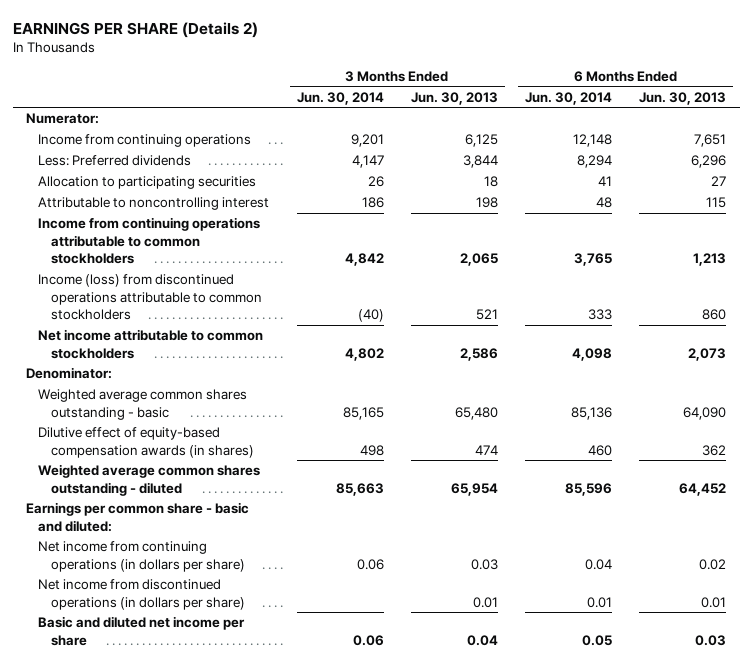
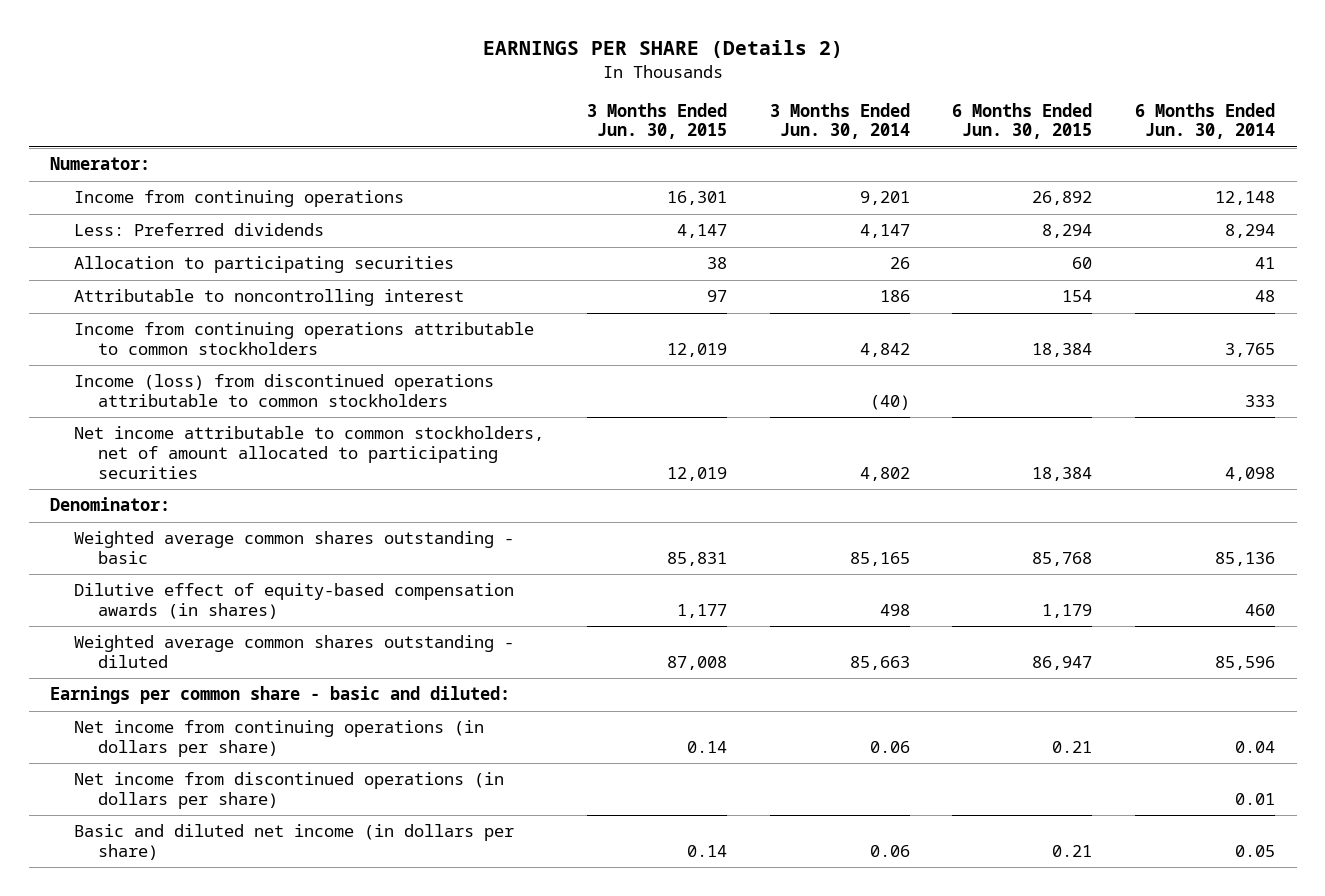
[410,91,498,105] Jun. 30, 2013 -> none
[639,91,727,105] Jun. 30, 2013 -> none
none -> [586,102,727,140] 3 Months Ended Jun. 30, 2015
none -> [952,102,1093,140] 6 Months Ended Jun. 30, 2015
[38,329,264,359] Net income attributable to common stockholders -> [73,426,544,479] Net income attributable to common stockholders, net of amount allocated to participating securities
[38,616,246,646] Basic and diluted net income per share -> [73,824,514,861] Basic and diluted net income (in dollars per share)

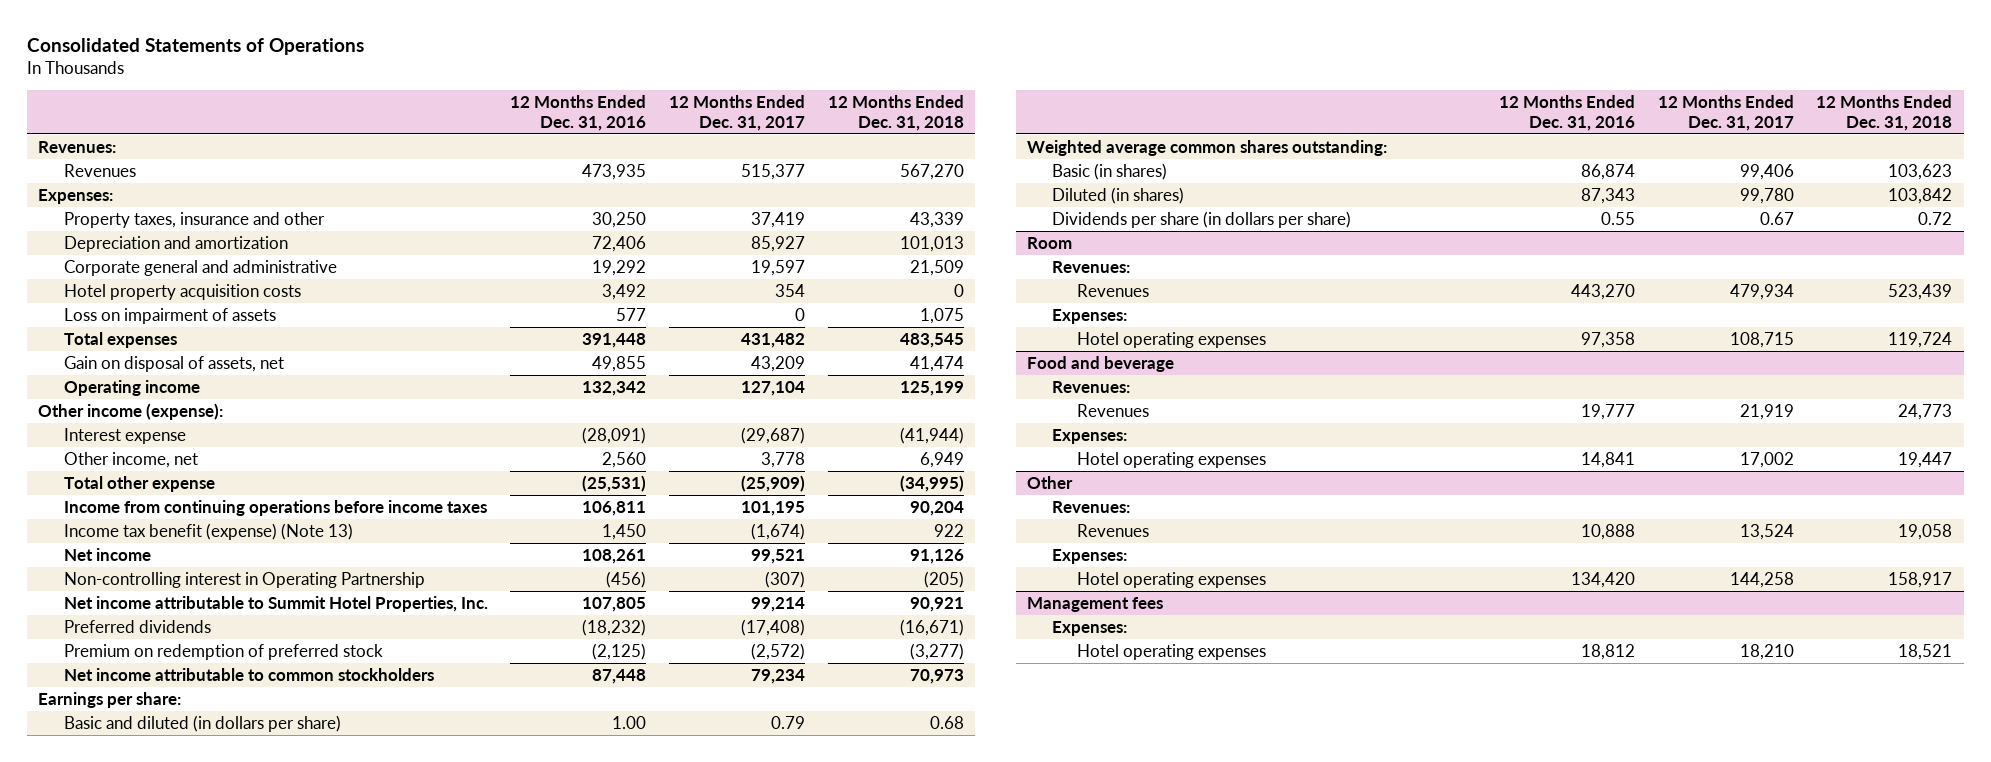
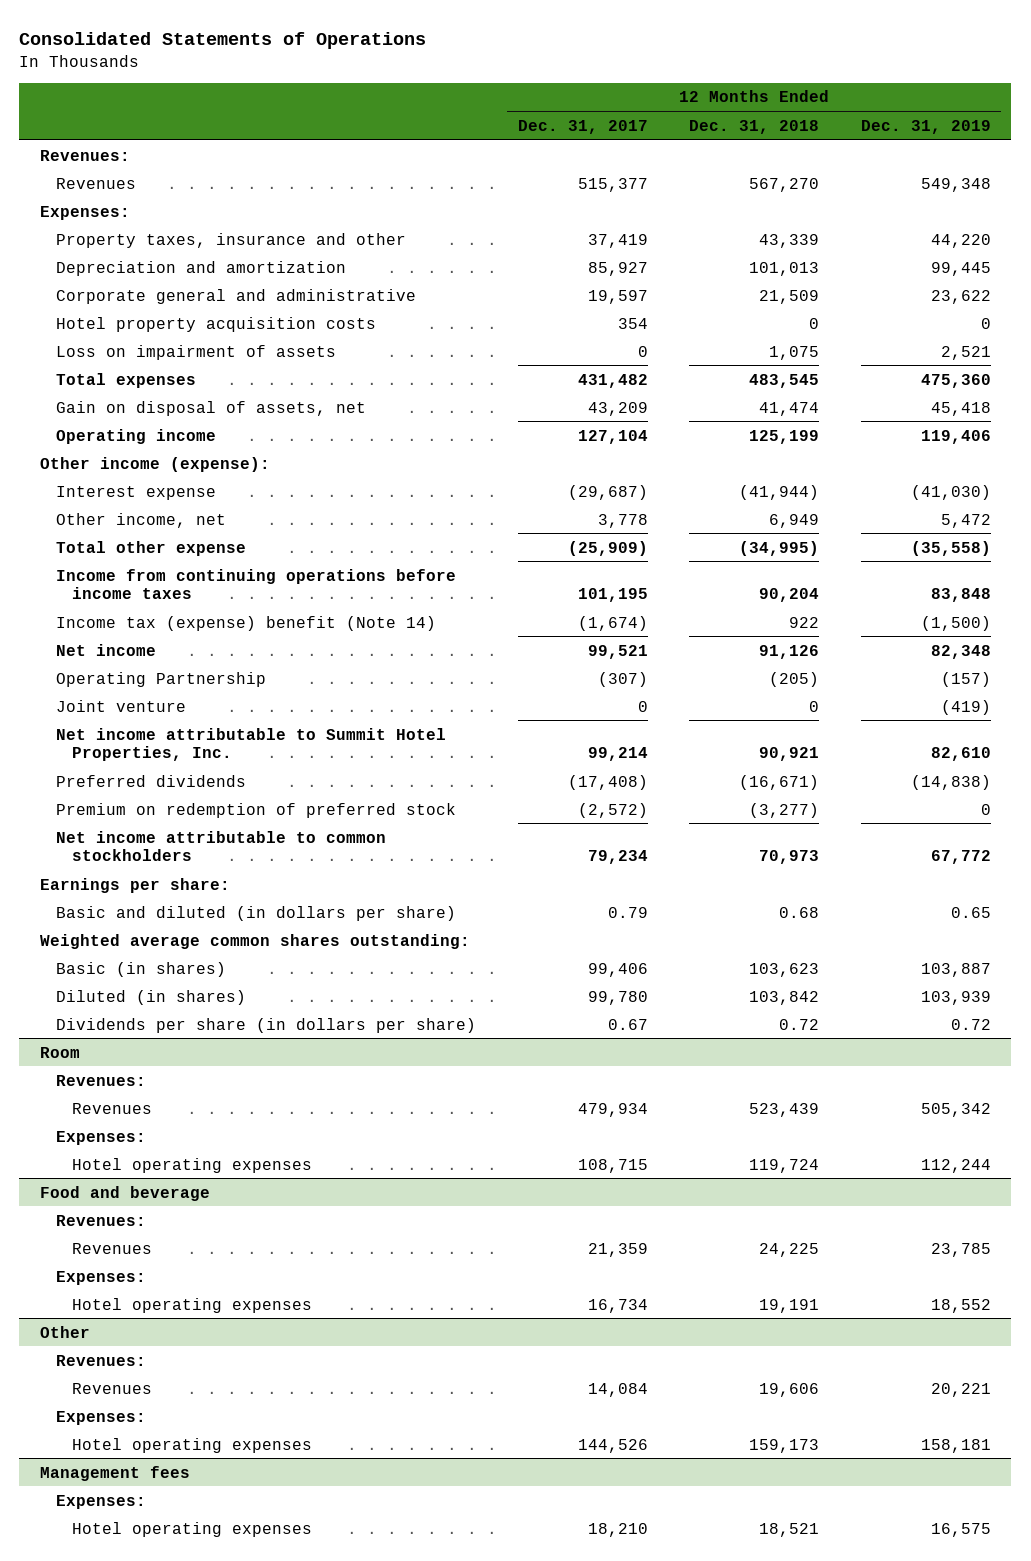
[510,95,647,131] 12 Months Ended Dec. 31, 2016 -> none
none -> [860,119,991,134] Dec. 31, 2019
[63,522,353,540] Income tax benefit (expense) (Note 13) -> [56,615,437,631] Income tax (expense) benefit (Note 14)
[63,571,425,588] Non-controlling interest in Operating Partnership -> [56,671,267,687] Operating Partnership
none -> [56,699,187,712] Joint venture
[1739,403,1794,420] 21,919 -> [587,1242,648,1257] 21,359
[1898,403,1953,420] 24,773 -> [759,1242,820,1257] 24,225
[1739,451,1794,468] 17,002 -> [587,1298,648,1313] 16,734
[1898,451,1953,468] 19,447 -> [759,1298,820,1313] 19,191
[1739,523,1794,540] 13,524 -> [587,1382,648,1397] 14,084
[1898,523,1953,540] 19,058 -> [759,1382,820,1397] 19,606
[1729,571,1794,588] 144,258 -> [577,1438,648,1453] 144,526
[1888,571,1953,588] 158,917 -> [749,1438,820,1453] 159,173

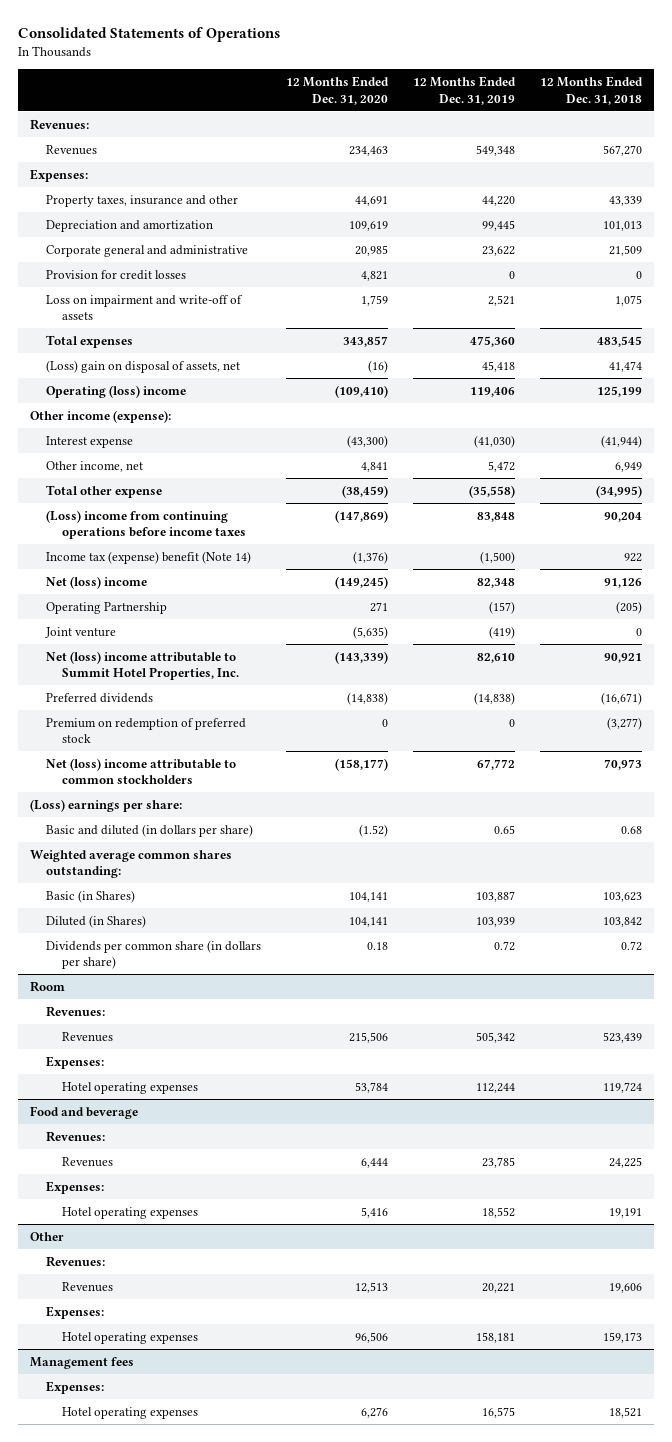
[517,119,648,134] Dec. 31, 2017 -> none
none -> [286,75,390,105] 12 Months Ended Dec. 31, 2020
[56,316,377,332] Hotel property acquisition costs -> none
none -> [46,269,187,280] Provision for credit losses
[56,344,337,360] Loss on impairment of assets -> [46,294,244,321] Loss on impairment and write-off of assets
[56,400,367,416] Gain on disposal of assets, net -> [46,359,241,373] (Loss) gain on disposal of assets, net
[56,428,217,444] Operating income -> [46,384,187,398] Operating (loss) income
[56,568,457,600] Income from continuing operations before income taxes -> [46,509,247,540] (Loss) income from continuing operations before income taxes
[56,643,157,656] Net income -> [46,575,148,589] Net (loss) income
[56,727,447,762] Net income attributable to Summit Hotel Properties, Inc. -> [46,650,240,681] Net (loss) income attributable to Summit Hotel Properties, Inc.
[56,830,387,862] Net income attributable to common stockholders -> [46,757,237,785] Net (loss) income attributable to common stockholders
[40,877,231,893] Earnings per share: -> [30,798,183,812] (Loss) earnings per share:
[56,961,227,977] Basic (in shares) -> [46,889,136,903] Basic (in Shares)
[56,989,247,1005] Diluted (in shares) -> [46,914,147,928] Diluted (in Shares)
[56,1017,477,1033] Dividends per share (in dollars per share) -> [46,939,262,970] Dividends per common share (in dollars per share)

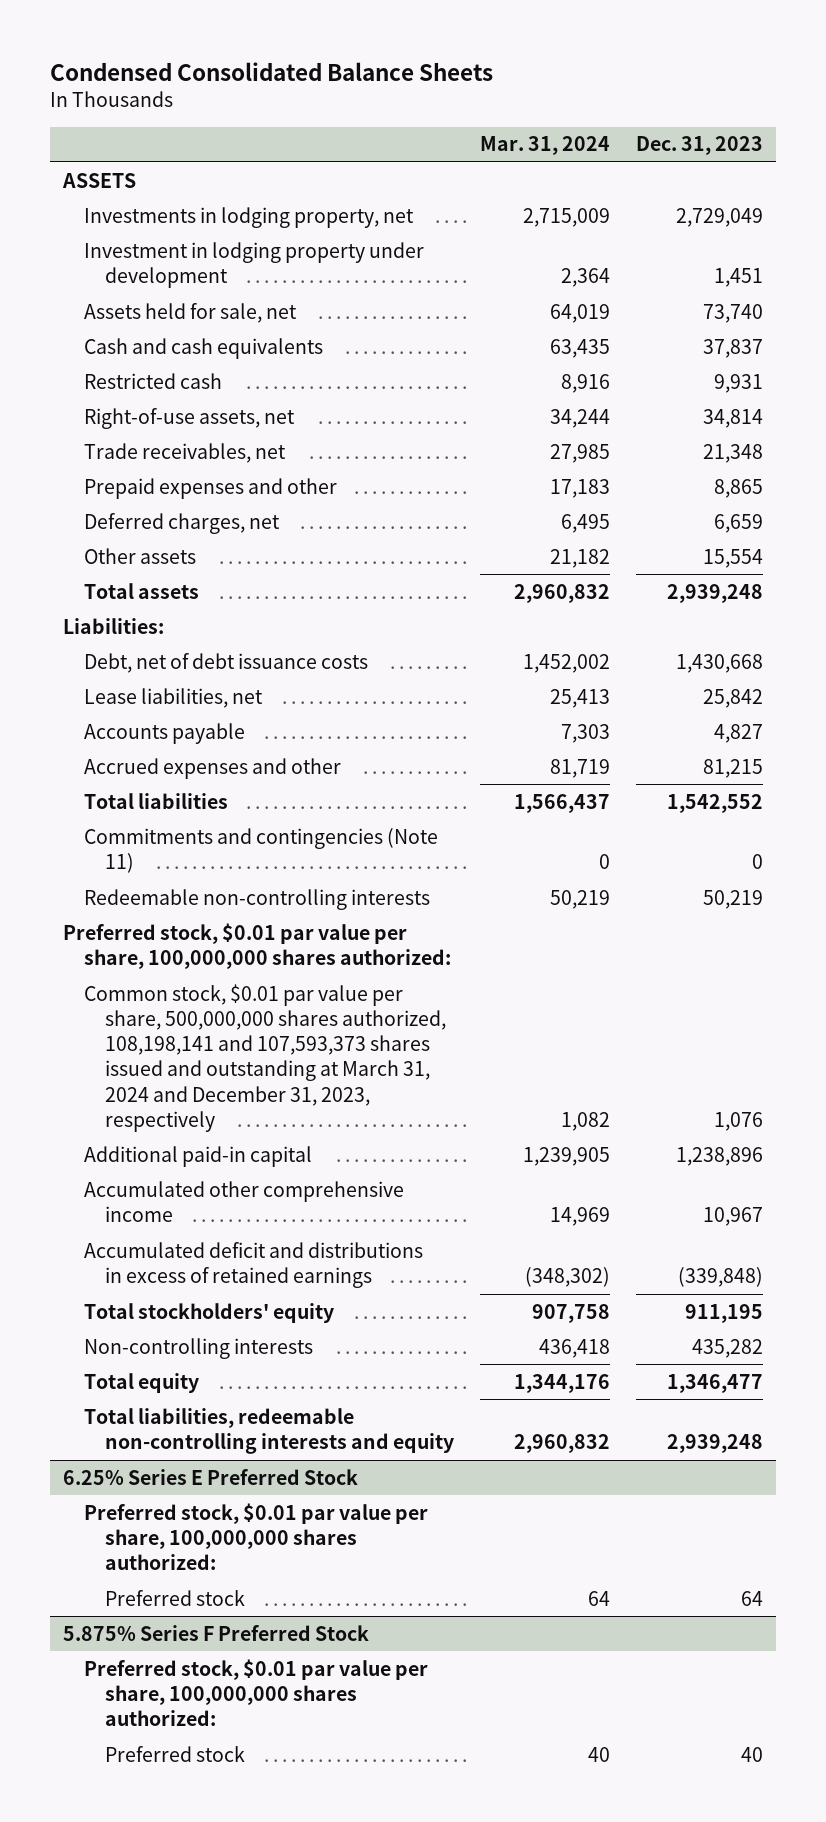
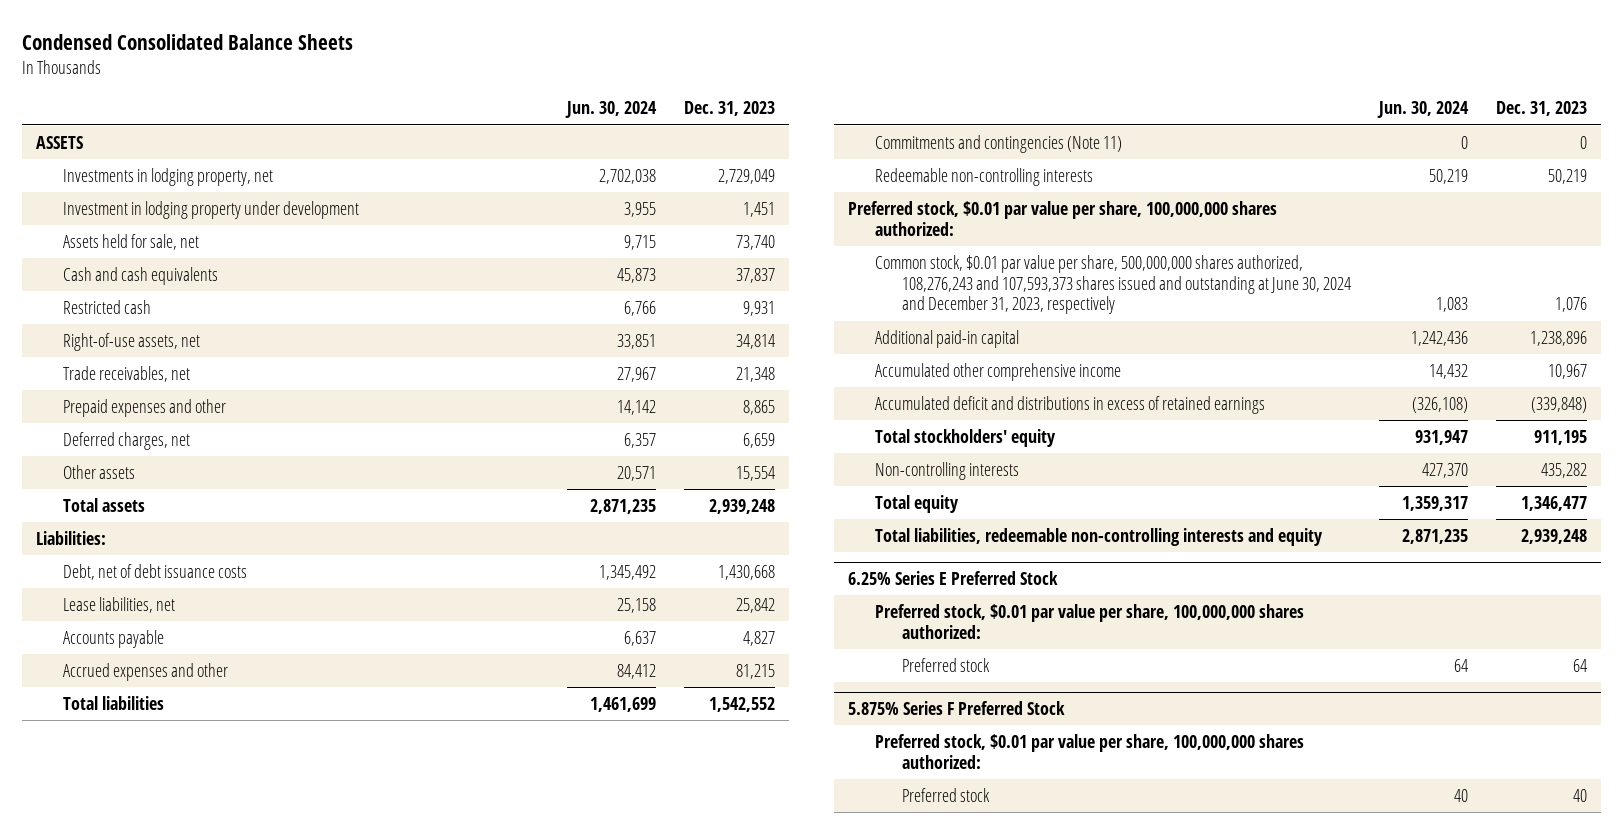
[479,136,610,156] Mar. 31, 2024 -> none
none -> [565,101,658,119] Jun. 30, 2024
[84,983,447,1132] Common stock, $0.01 par value per share, 500,000,000 shares authorized, 108,198,141 and 107,593,373 shares issued and outstanding at March 31, 2024 and December 31, 2023, respectively -> [874,254,1351,315] Common stock, $0.01 par value per share, 500,000,000 shares authorized, 108,276,243 and 107,593,373 shares issued and outstanding at June 30, 2024 and December 31, 2023, respectively

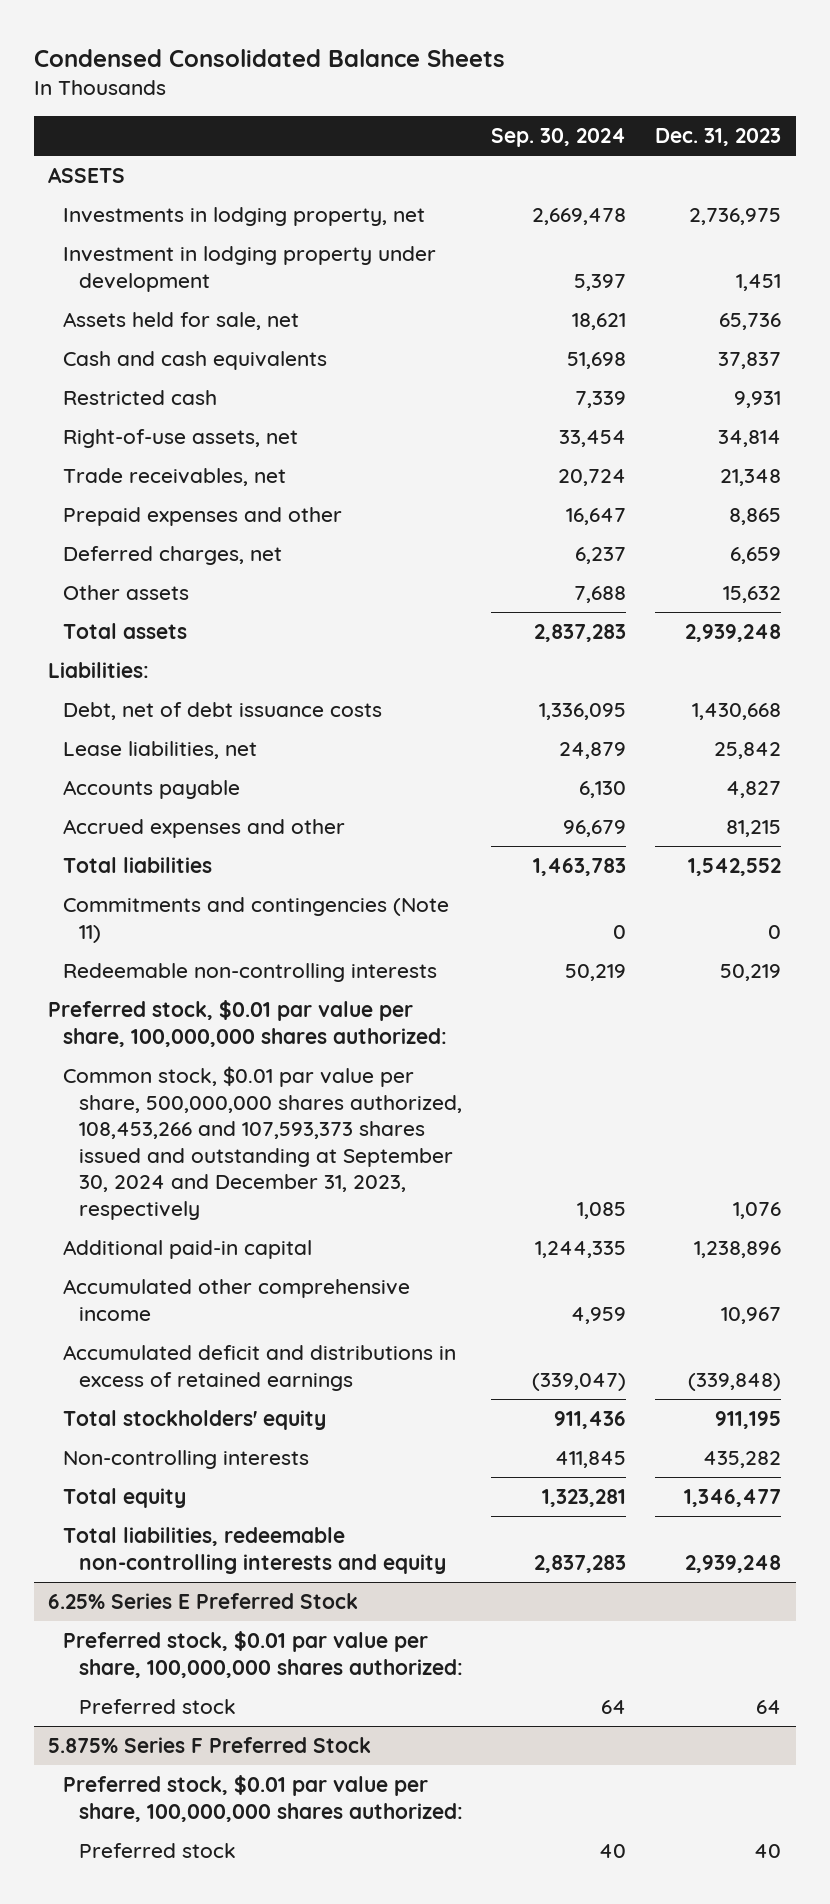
[565,101,658,119] Jun. 30, 2024 -> none
none -> [491,128,627,148] Sep. 30, 2024
[718,168,776,184] 2,729,049 -> [689,208,782,226] 2,736,975
[736,234,776,250] 73,740 -> [719,313,782,331] 65,736
[736,465,776,481] 15,554 -> [723,586,782,604] 15,632
[874,254,1351,315] Common stock, $0.01 par value per share, 500,000,000 shares authorized, 108,276,243 and 107,593,373 shares issued and outstanding at June 30, 2024 and December 31, 2023, respectively -> [63,1066,462,1220] Common stock, $0.01 par value per share, 500,000,000 shares authorized, 108,453,266 and 107,593,373 shares issued and outstanding at September 30, 2024 and December 31, 2023, respectively

